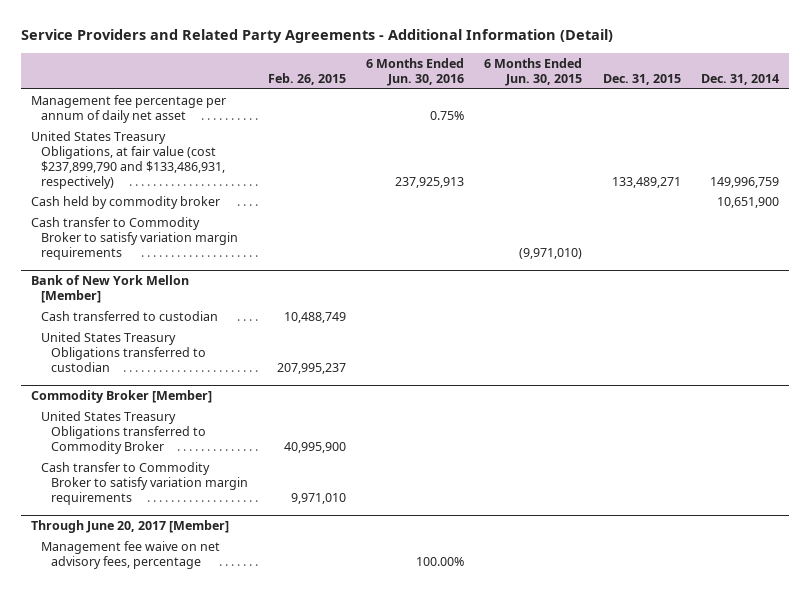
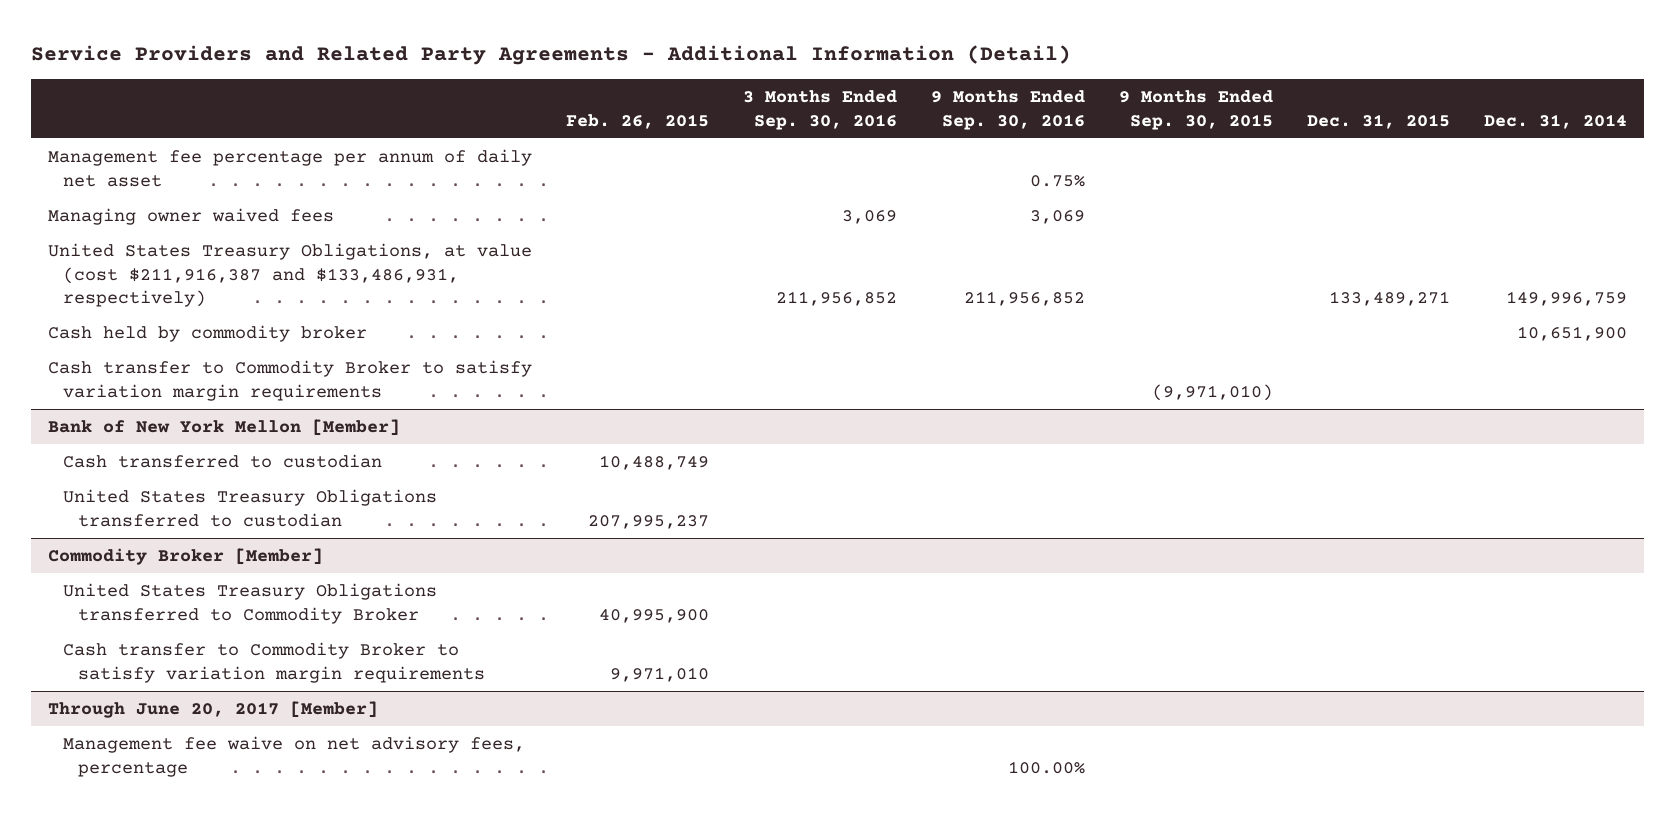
[366,57,465,86] 6 Months Ended Jun. 30, 2016 -> none
[484,57,583,86] 6 Months Ended Jun. 30, 2015 -> none
none -> [743,89,898,130] 3 Months Ended Sep. 30, 2016
none -> [931,89,1086,130] 9 Months Ended Sep. 30, 2016
none -> [1119,89,1274,130] 9 Months Ended Sep. 30, 2015
none -> [48,207,335,225] Managing owner waived fees
[31,130,225,189] United States Treasury Obligations, at fair value (cost $237,899,790 and $133,486,931, respectively) -> [48,242,533,308] United States Treasury Obligations, at value (cost $211,916,387 and $133,486,931, respectively)

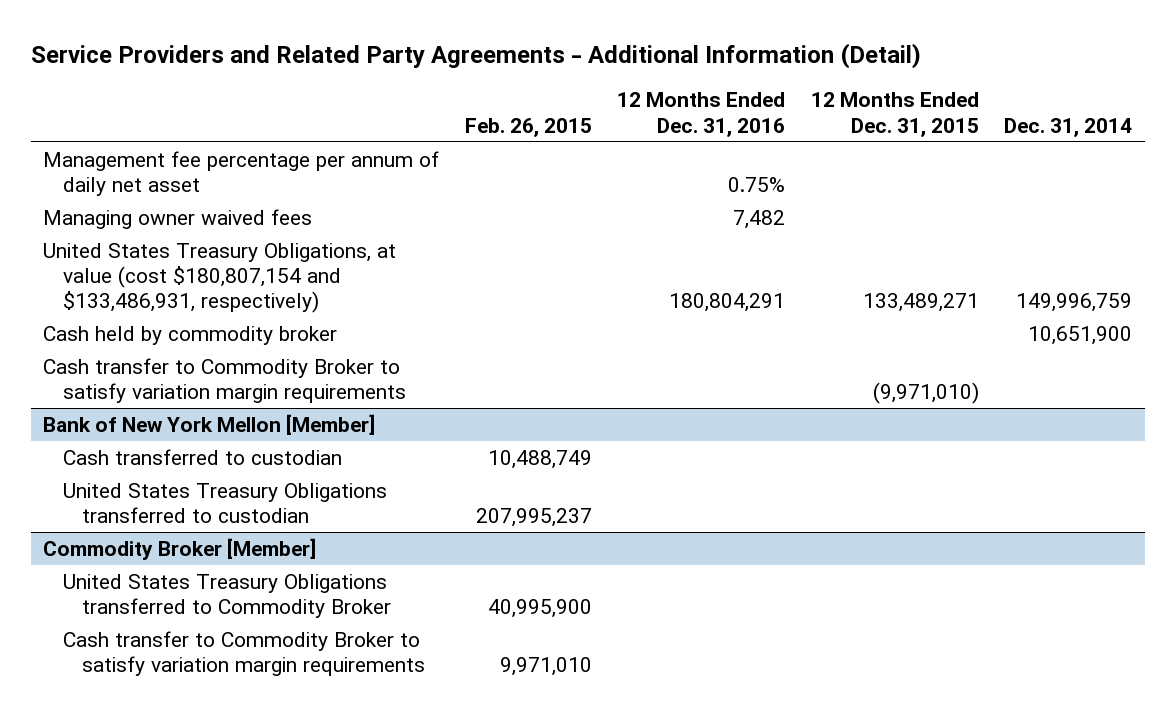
[743,89,898,130] 3 Months Ended Sep. 30, 2016 -> none
[931,89,1086,130] 9 Months Ended Sep. 30, 2016 -> none
[1119,89,1274,130] 9 Months Ended Sep. 30, 2015 -> none
[1307,113,1451,129] Dec. 31, 2015 -> none
none -> [617,92,786,137] 12 Months Ended Dec. 31, 2016
none -> [810,92,979,137] 12 Months Ended Dec. 31, 2015
[48,242,533,308] United States Treasury Obligations, at value (cost $211,916,387 and $133,486,931, respectively) -> [43,242,397,314] United States Treasury Obligations, at value (cost $180,807,154 and $133,486,931, respectively)
[48,700,379,718] Through June 20, 2017 [Member] -> none
[63,735,526,777] Management fee waive on net advisory fees, percentage -> none

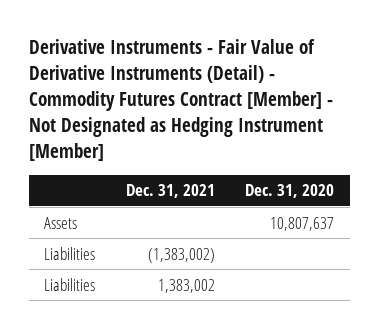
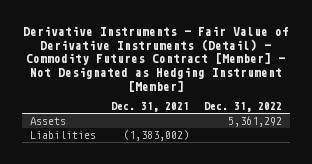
[245,184,335,199] Dec. 31, 2020 -> none
none -> [204,102,283,113] Dec. 31, 2022
[43,277,95,291] Liabilities -> none

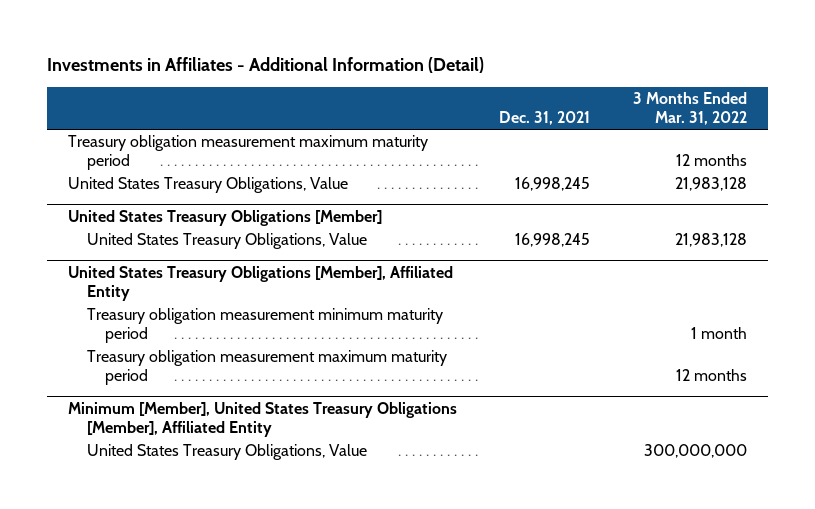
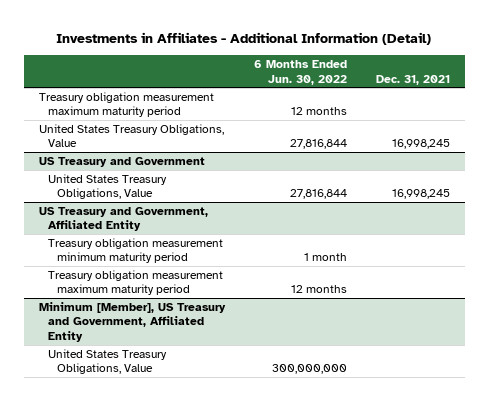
[632,92,747,126] 3 Months Ended Mar. 31, 2022 -> none
none -> [253,60,347,85] 6 Months Ended Jun. 30, 2022
[67,209,382,226] United States Treasury Obligations [Member] -> [38,156,205,167] US Treasury and Government
[67,265,453,301] United States Treasury Obligations [Member], Affiliated Entity -> none
[86,308,443,344] Treasury obligation measurement minimum maturity period -> none
[86,350,447,386] Treasury obligation measurement maximum maturity period -> none
[67,401,457,437] Minimum [Member], United States Treasury Obligations [Member], Affiliated Entity -> none
[86,444,367,461] United States Treasury Obligations, Value -> none
none -> [38,206,208,232] US Treasury and Government, Affiliated Entity
none -> [47,237,223,264] Treasury obligation measurement minimum maturity period
none -> [47,269,223,296] Treasury obligation measurement maximum maturity period
none -> [38,301,226,342] Minimum [Member], US Treasury and Government, Affiliated Entity
none -> [47,348,167,375] United States Treasury Obligations, Value

